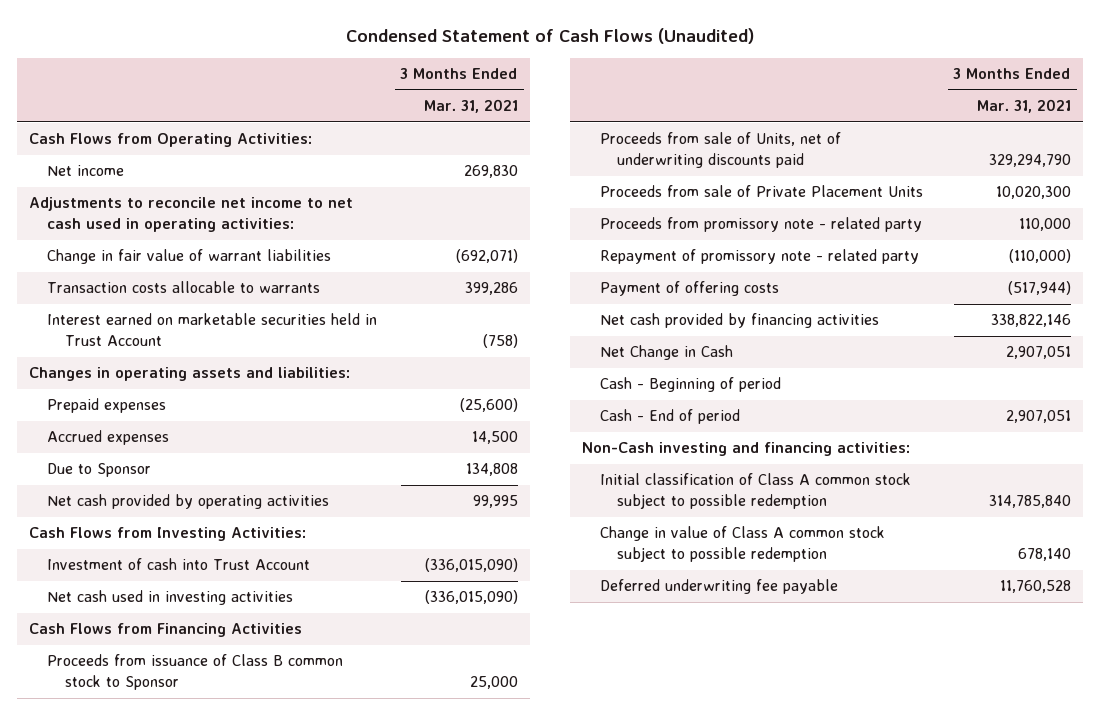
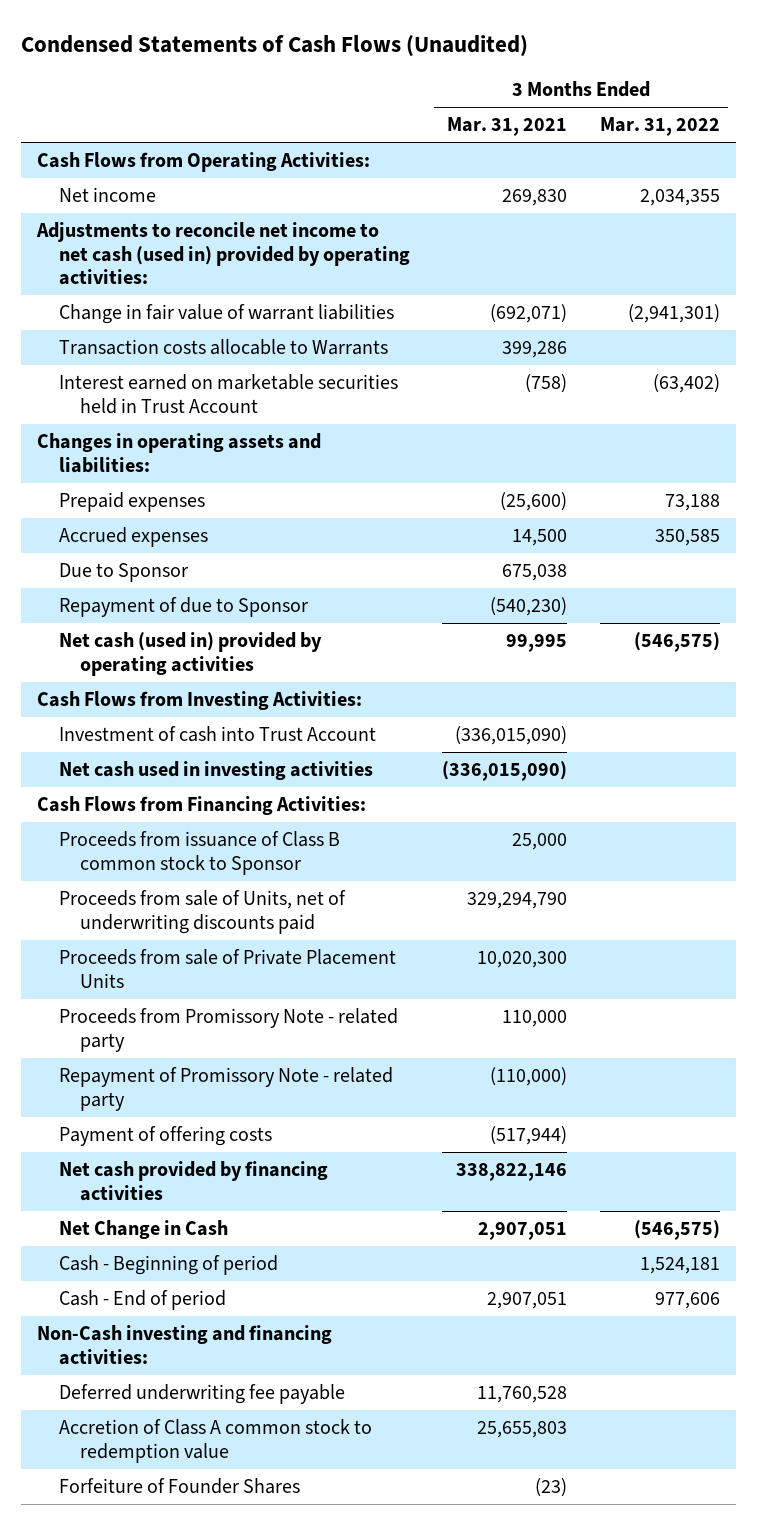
[345,27,754,44] Condensed Statement of Cash Flows (Unaudited) -> [20,34,528,57] Condensed Statements of Cash Flows (Unaudited)
none -> [599,117,720,137] Mar. 31, 2022
[29,197,354,233] Adjustments to reconcile net income to net cash used in operating activities: -> [36,222,410,285] Adjustments to reconcile net income to net cash (used in) provided by operating activities:
[46,281,320,294] Transaction costs allocable to warrants -> [58,339,388,356] Transaction costs allocable to Warrants
[465,463,518,477] 134,808 -> [502,564,568,582] 675,038
none -> [58,597,308,618] Repayment of due to Sponsor
[46,494,329,510] Net cash provided by operating activities -> [58,632,322,676] Net cash (used in) provided by operating activities
[29,623,303,638] Cash Flows from Financing Activities -> [37,796,367,816] Cash Flows from Financing Activities:
[599,217,922,233] Proceeds from promissory note - related party -> [58,1008,398,1052] Proceeds from Promissory Note - related party
[599,249,919,265] Repayment of promissory note - related party -> [58,1067,393,1111] Repayment of Promissory Note - related party
[599,473,911,510] Initial classification of Class A common stock subject to possible redemption -> none
[599,526,885,563] Change in value of Class A common stock subject to possible redemption -> none
none -> [58,1419,372,1463] Accretion of Class A common stock to redemption value
none -> [58,1478,300,1495] Forfeiture of Founder Shares

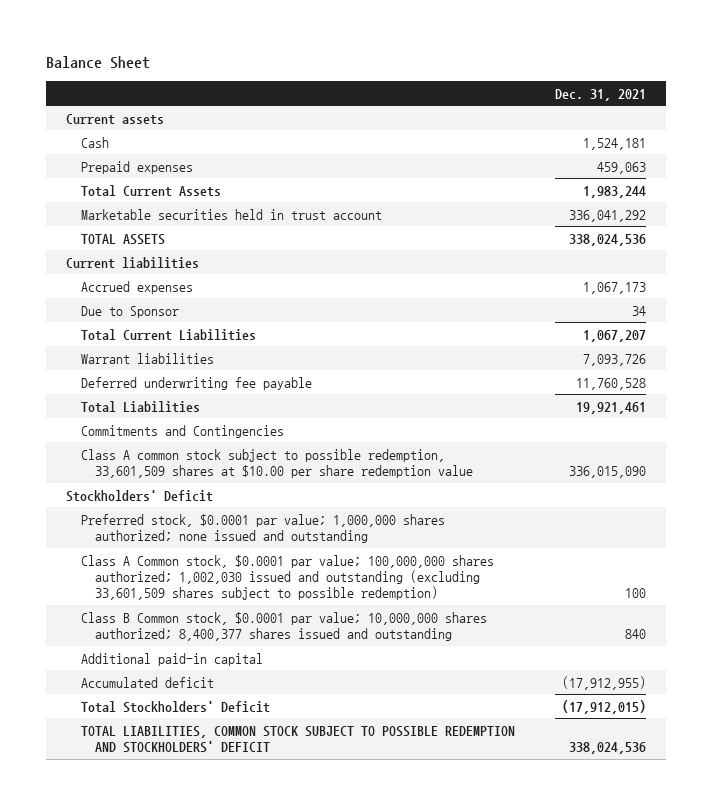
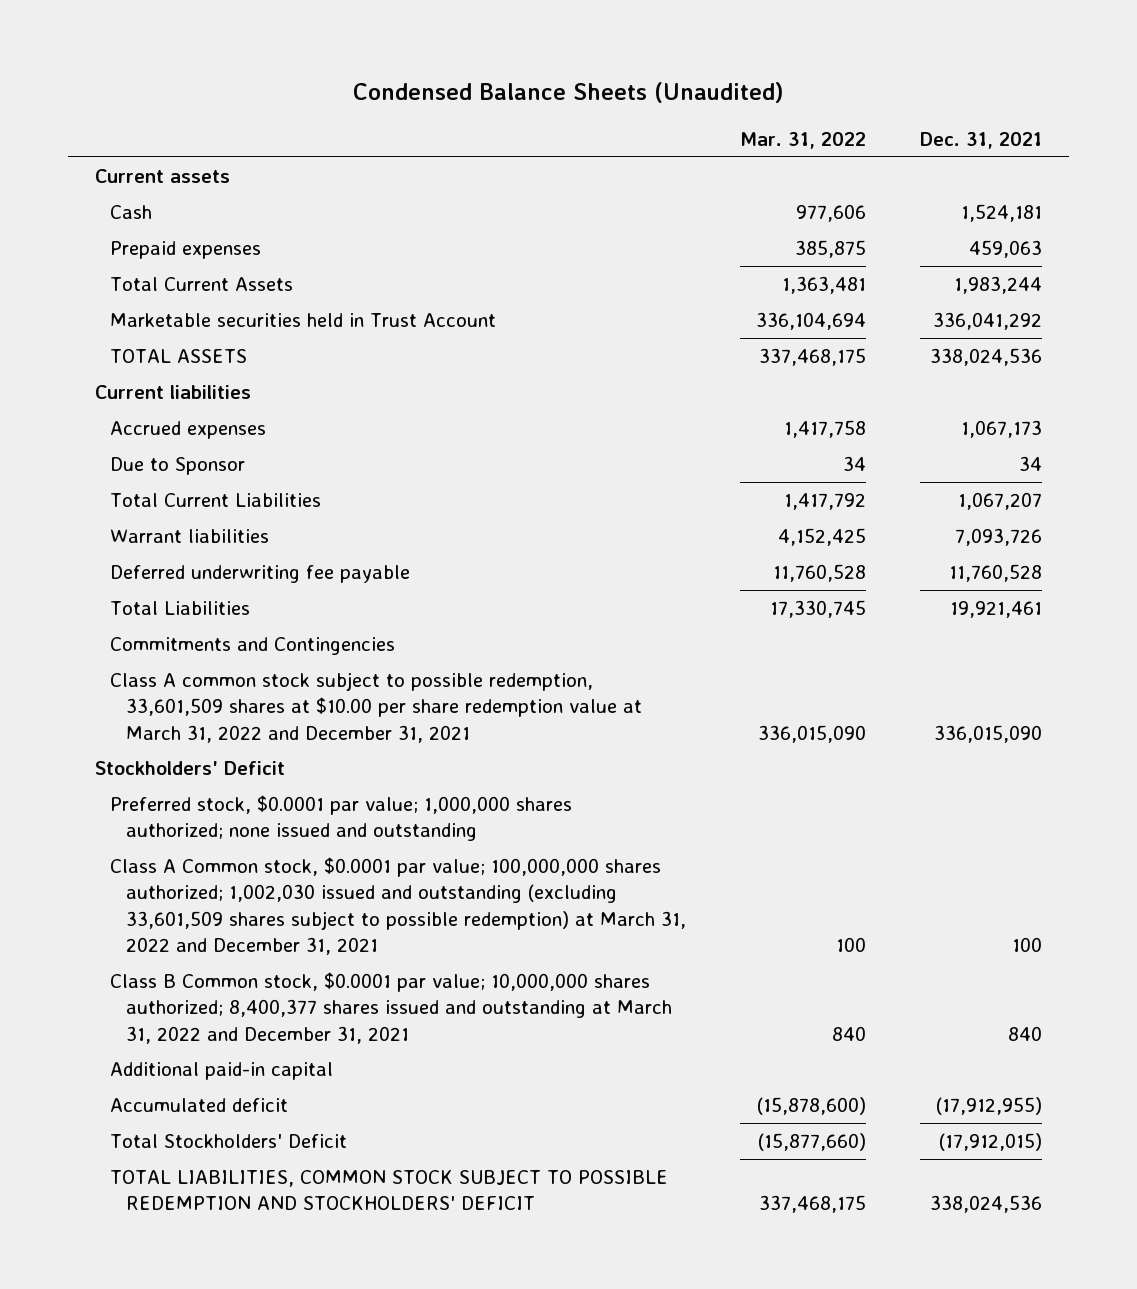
[46,56,151,70] Balance Sheet -> [352,82,784,104] Condensed Balance Sheets (Unaudited)
none -> [739,131,866,149] Mar. 31, 2022
[80,208,382,220] Marketable securities held in trust account -> [110,312,497,327] Marketable securities held in Trust Account
[80,448,473,478] Class A common stock subject to possible redemption, 33,601,509 shares at $10.00 per share redemption value -> [110,671,642,743] Class A common stock subject to possible redemption, 33,601,509 shares at $10.00 per share redemption value at March 31, 2022 and December 31, 2021
[80,554,494,601] Class A Common stock, $0.0001 par value; 100,000,000 shares authorized; 1,002,030 issued and outstanding (excluding 33,601,509 shares subject to possible redemption) -> [110,856,686,955] Class A Common stock, $0.0001 par value; 100,000,000 shares authorized; 1,002,030 issued and outstanding (excluding 33,601,509 shares subject to possible redemption) at March 31, 2022 and December 31, 2021
[80,611,487,641] Class B Common stock, $0.0001 par value; 10,000,000 shares authorized; 8,400,377 shares issued and outstanding -> [110,971,672,1044] Class B Common stock, $0.0001 par value; 10,000,000 shares authorized; 8,400,377 shares issued and outstanding at March 31, 2022 and December 31, 2021

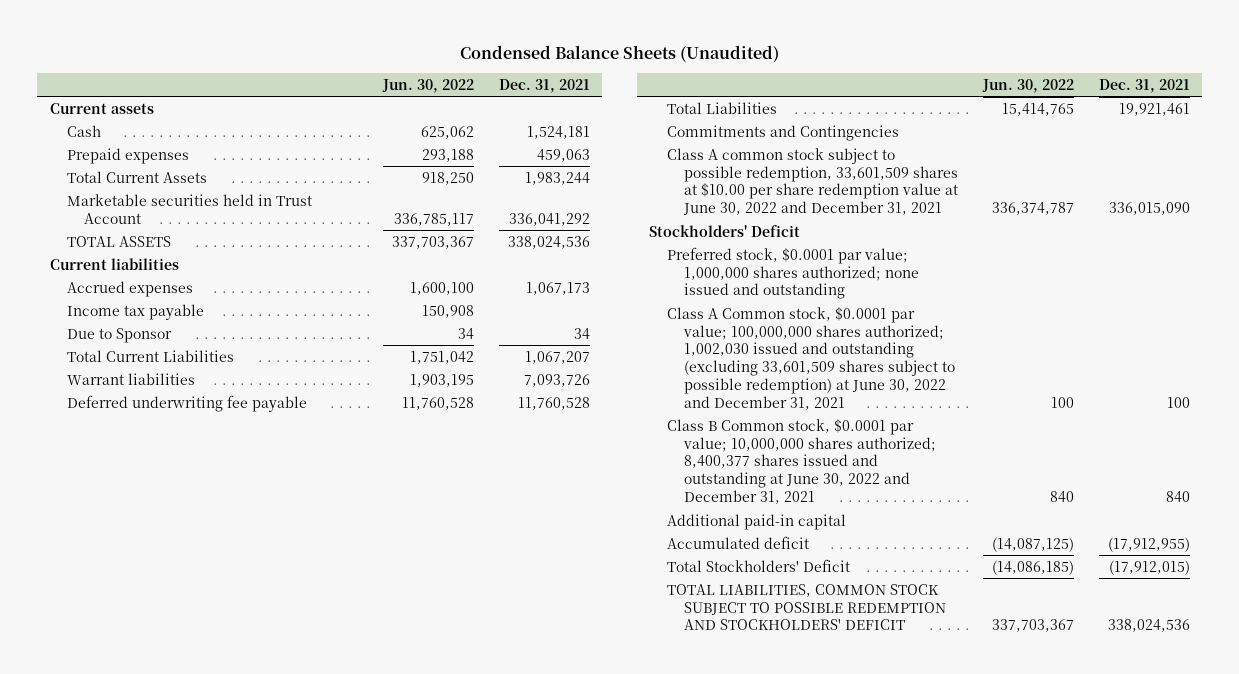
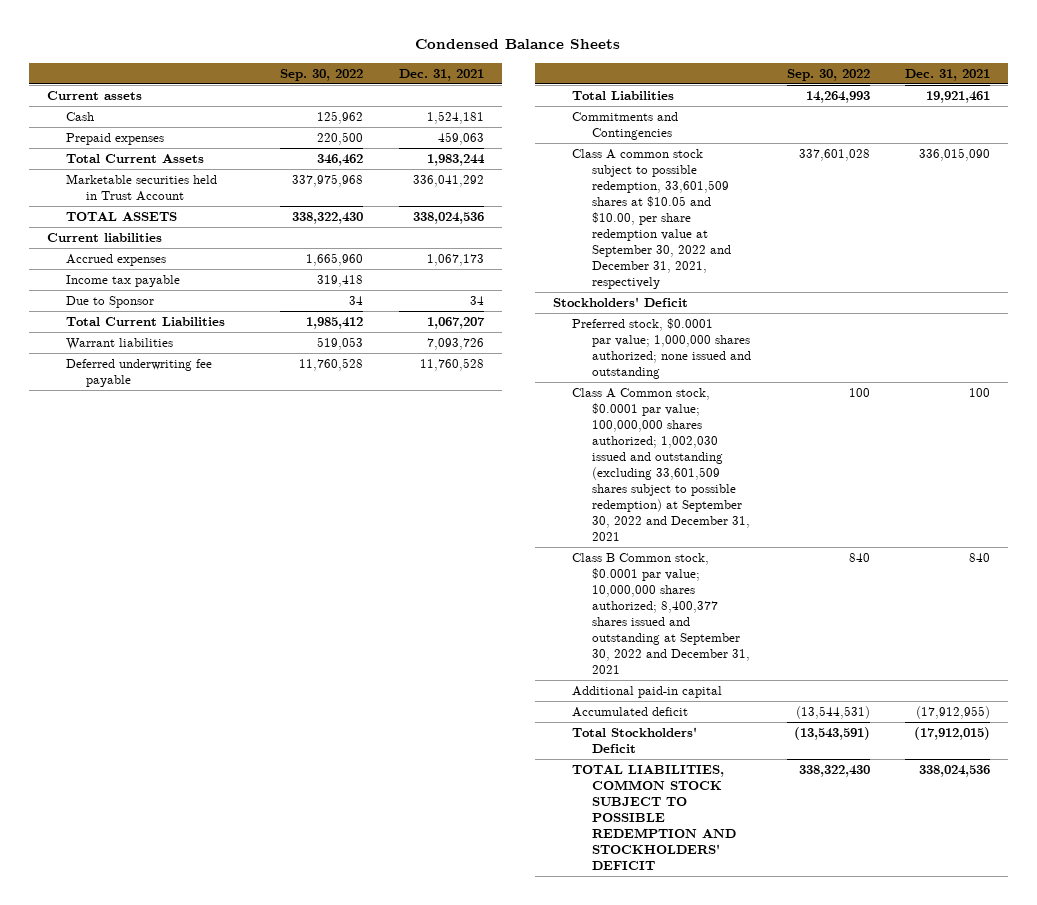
[459,44,779,63] Condensed Balance Sheets (Unaudited) -> [415,39,621,50] Condensed Balance Sheets
[382,78,475,93] Jun. 30, 2022 -> none
none -> [280,68,364,81] Sep. 30, 2022
[666,147,958,216] Class A common stock subject to possible redemption, 33,601,509 shares at $10.00 per share redemption value at June 30, 2022 and December 31, 2021 -> [572,149,731,289] Class A common stock subject to possible redemption, 33,601,509 shares at $10.05 and $10.00, per share redemption value at September 30, 2022 and December 31, 2021, respectively
[666,306,955,410] Class A Common stock, $0.0001 par value; 100,000,000 shares authorized; 1,002,030 issued and outstanding (excluding 33,601,509 shares subject to possible redemption) at June 30, 2022 and December 31, 2021 -> [572,388,750,541] Class A Common stock, $0.0001 par value; 100,000,000 shares authorized; 1,002,030 issued and outstanding (excluding 33,601,509 shares subject to possible redemption) at September 30, 2022 and December 31, 2021
[666,418,936,504] Class B Common stock, $0.0001 par value; 10,000,000 shares authorized; 8,400,377 shares issued and outstanding at June 30, 2022 and December 31, 2021 -> [572,553,750,674] Class B Common stock, $0.0001 par value; 10,000,000 shares authorized; 8,400,377 shares issued and outstanding at September 30, 2022 and December 31, 2021

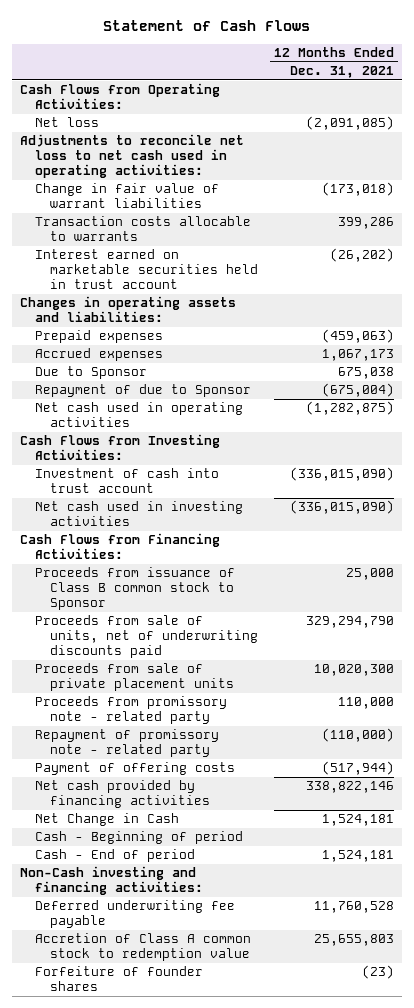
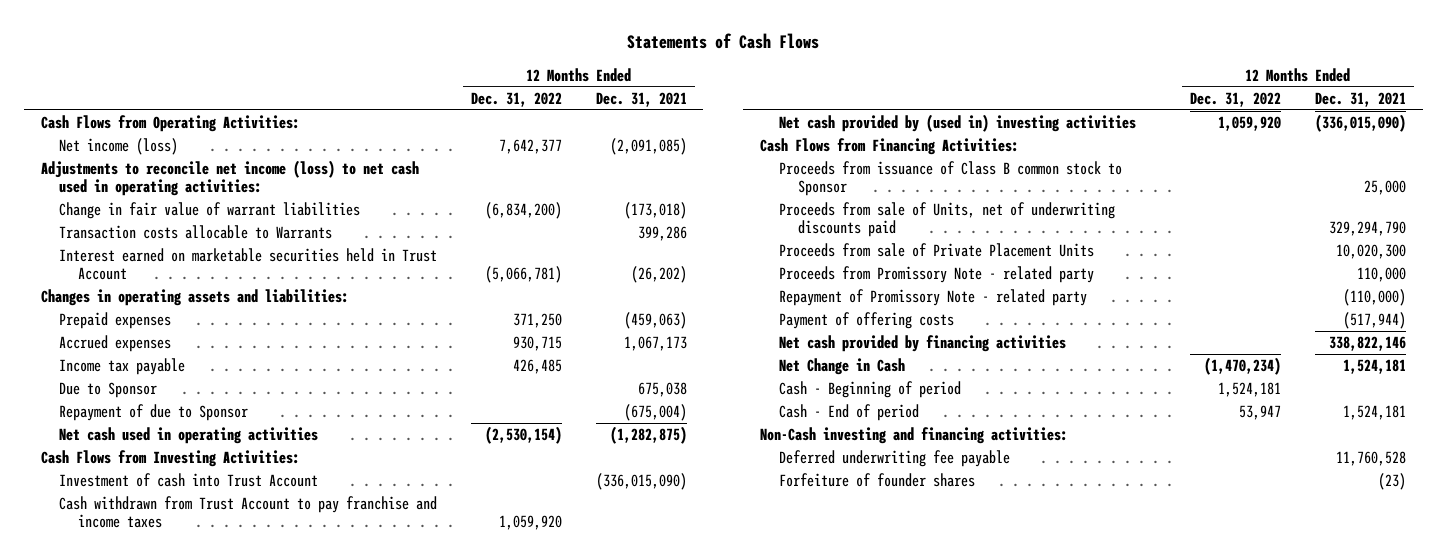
[102,20,310,32] Statement of Cash Flows -> [627,33,820,50] Statements of Cash Flows
none -> [471,91,563,107] Dec. 31, 2022
[34,117,99,128] Net loss -> [59,137,179,155] Net income (loss)
[19,134,244,179] Adjustments to reconcile net loss to net cash used in operating activities: -> [40,159,419,197] Adjustments to reconcile net income (loss) to net cash used in operating activities:
[34,216,251,242] Transaction costs allocable to warrants -> [59,224,333,239] Transaction costs allocable to Warrants
[34,249,258,290] Interest earned on marketable securities held in trust account -> [59,247,438,281] Interest earned on marketable securities held in Trust Account
none -> [59,357,186,375] Income tax payable
[34,468,219,494] Investment of cash into trust account -> [59,472,319,487] Investment of cash into Trust Account
none -> [59,495,438,529] Cash withdrawn from Trust Account to pay franchise and income taxes
[34,501,243,527] Net cash used in investing activities -> [778,113,1136,132] Net cash provided by (used in) investing activities
[34,615,258,659] Proceeds from sale of units, net of underwriting discounts paid -> [778,201,1115,238] Proceeds from sale of Units, net of underwriting discounts paid
[34,663,234,692] Proceeds from sale of private placement units -> [778,242,1094,257] Proceeds from sale of Private Placement Units
[34,696,227,725] Proceeds from promissory note - related party -> [778,265,1094,283] Proceeds from Promissory Note - related party
[34,729,219,758] Repayment of promissory note - related party -> [778,288,1087,306] Repayment of Promissory Note - related party
[34,933,251,962] Accretion of Class A common stock to redemption value -> none

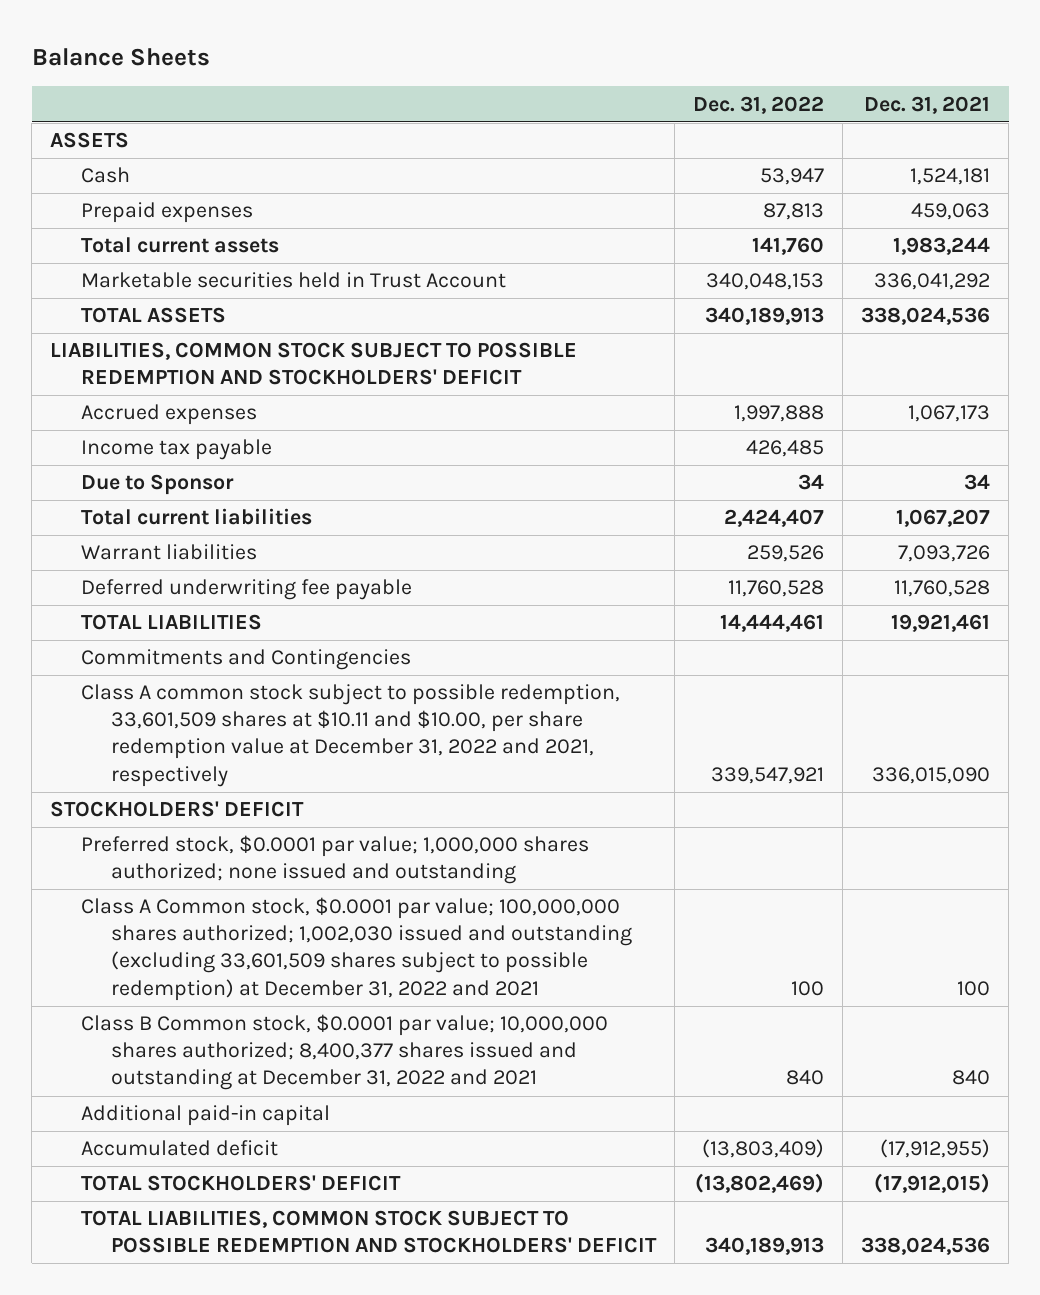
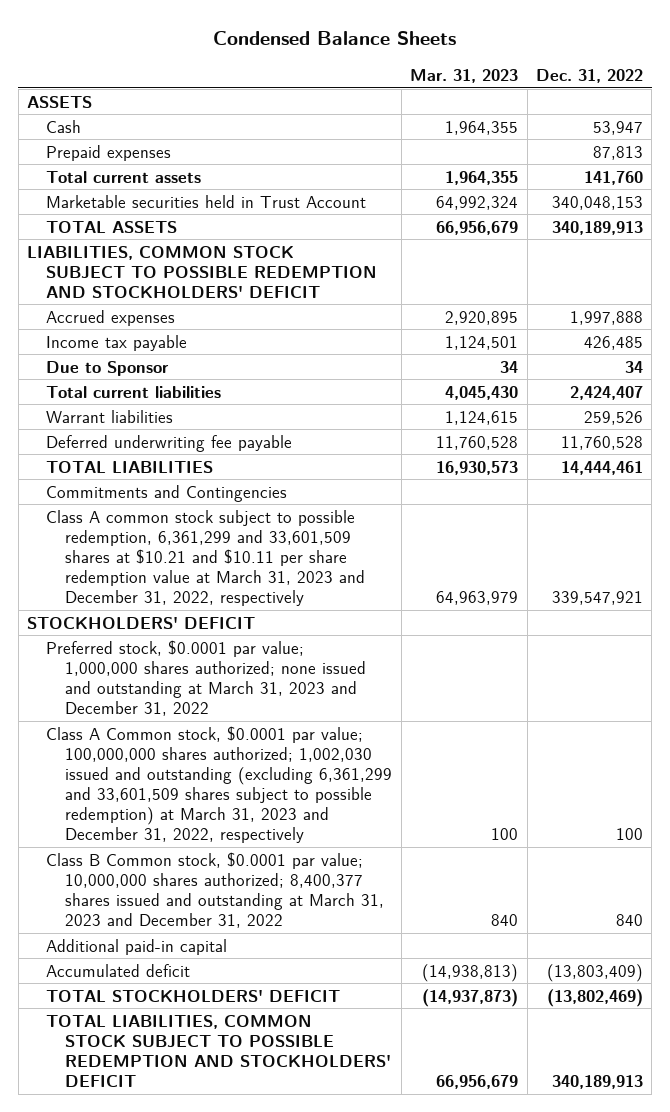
[31,47,210,66] Balance Sheets -> [213,31,457,46] Condensed Balance Sheets
[864,95,991,114] Dec. 31, 2021 -> none
none -> [410,68,519,83] Mar. 31, 2023
[80,684,620,787] Class A common stock subject to possible redemption, 33,601,509 shares at $10.11 and $10.00, per share redemption value at December 31, 2022 and 2021, respectively -> [46,509,366,607] Class A common stock subject to possible redemption, 6,361,299 and 33,601,509 shares at $10.21 and $10.11 per share redemption value at March 31, 2023 and December 31, 2022, respectively
[80,835,589,885] Preferred stock, $0.0001 par value; 1,000,000 shares authorized; none issued and outstanding -> [46,639,367,716] Preferred stock, $0.0001 par value; 1,000,000 shares authorized; none issued and outstanding at March 31, 2023 and December 31, 2022
[80,897,633,1001] Class A Common stock, $0.0001 par value; 100,000,000 shares authorized; 1,002,030 issued and outstanding (excluding 33,601,509 shares subject to possible redemption) at December 31, 2022 and 2021 -> [46,725,393,844] Class A Common stock, $0.0001 par value; 100,000,000 shares authorized; 1,002,030 issued and outstanding (excluding 6,361,299 and 33,601,509 shares subject to possible redemption) at March 31, 2023 and December 31, 2022, respectively
[80,1014,608,1091] Class B Common stock, $0.0001 par value; 10,000,000 shares authorized; 8,400,377 shares issued and outstanding at December 31, 2022 and 2021 -> [46,851,385,928] Class B Common stock, $0.0001 par value; 10,000,000 shares authorized; 8,400,377 shares issued and outstanding at March 31, 2023 and December 31, 2022

